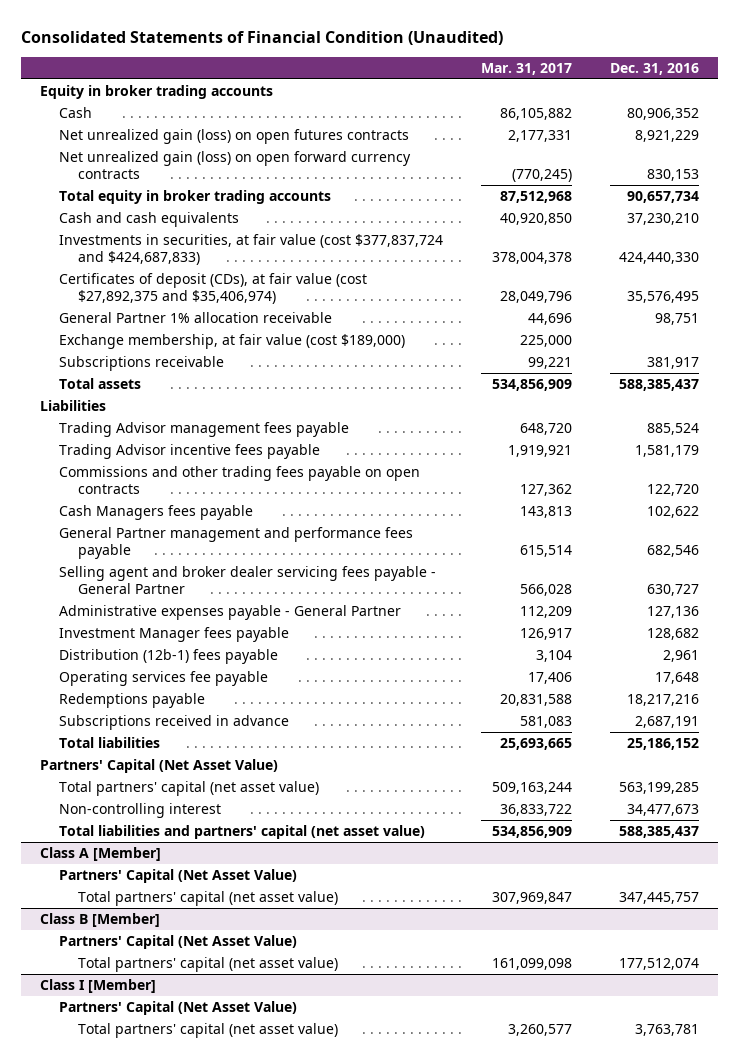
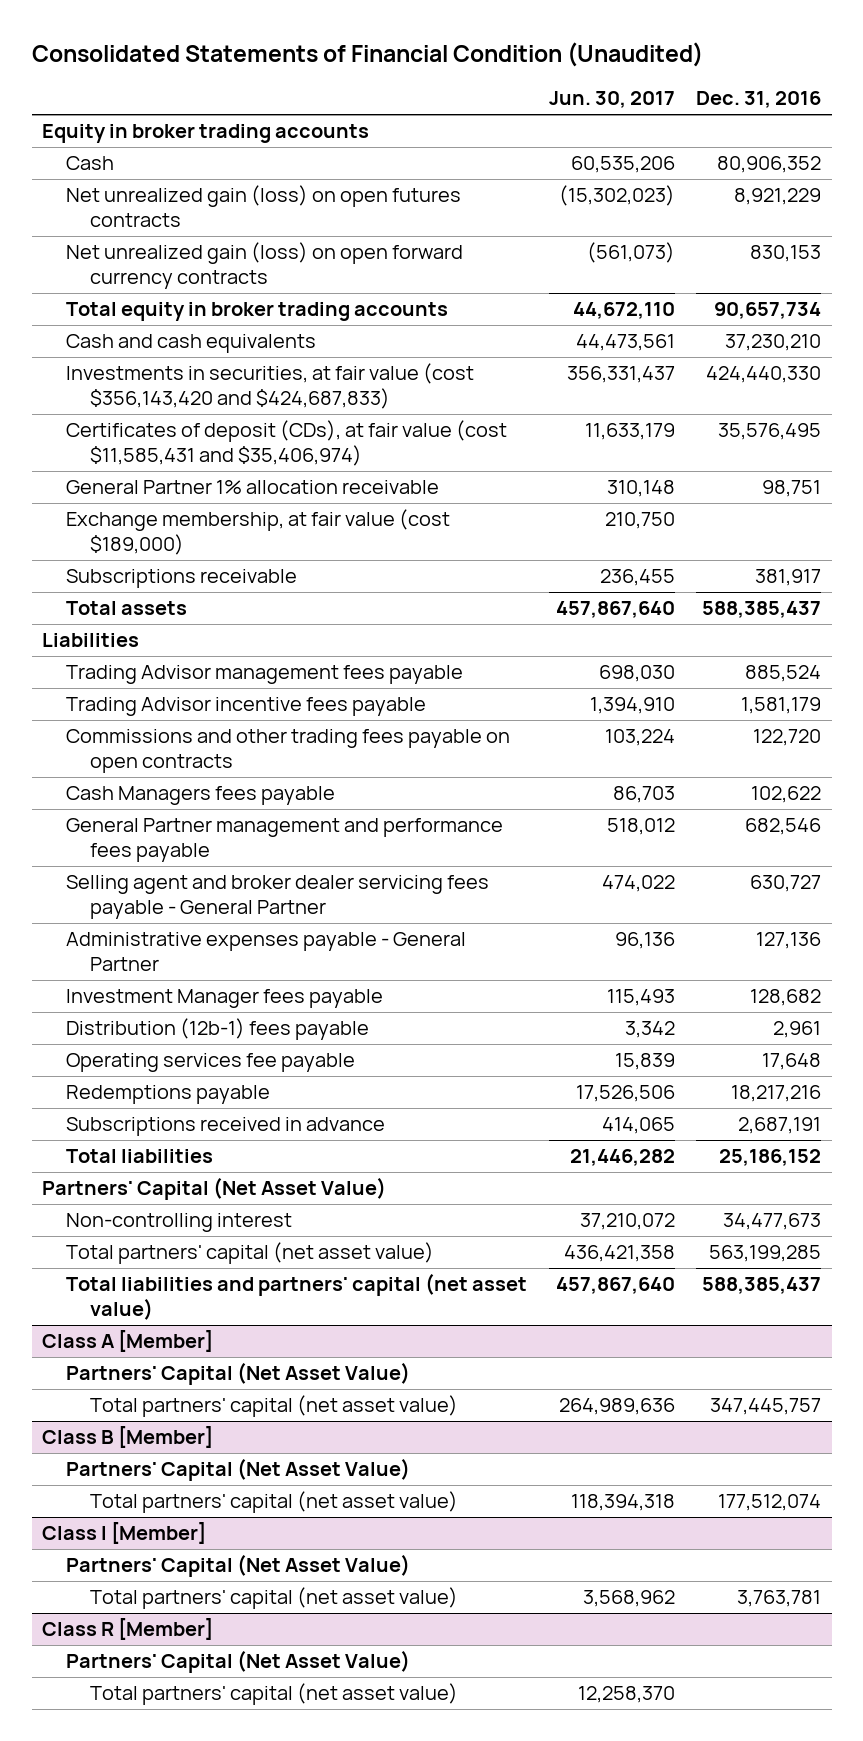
[481,62,573,75] Mar. 31, 2017 -> none
none -> [548,91,675,109] Jun. 30, 2017
[58,234,443,266] Investments in securities, at fair value (cost $377,837,724 and $424,687,833) -> [66,363,475,410] Investments in securities, at fair value (cost $356,143,420 and $424,687,833)
[58,273,367,305] Certificates of deposit (CDs), at fair value (cost $27,892,375 and $35,406,974) -> [66,420,508,467] Certificates of deposit (CDs), at fair value (cost $11,585,431 and $35,406,974)
[58,781,319,797] Total partners' capital (net asset value) -> [66,1242,435,1265] Total partners' capital (net asset value)
none -> [42,1618,214,1641] Class R [Member]
none -> [66,1650,411,1674] Partners' Capital (Net Asset Value)
none -> [90,1683,459,1706] Total partners' capital (net asset value)

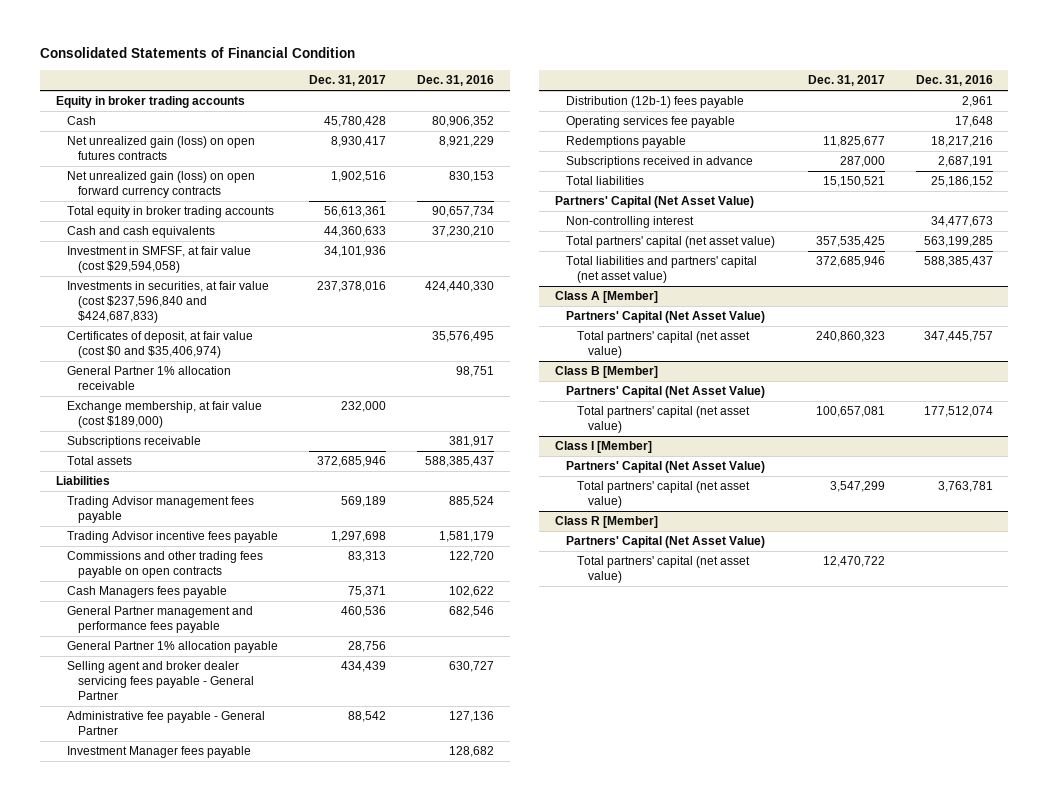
[31,42,703,68] Consolidated Statements of Financial Condition (Unaudited) -> [40,47,356,59] Consolidated Statements of Financial Condition
[548,91,675,109] Jun. 30, 2017 -> none
none -> [308,75,386,87] Dec. 31, 2017
none -> [66,246,251,273] Investment in SMFSF, at fair value (cost $29,594,058)
[66,363,475,410] Investments in securities, at fair value (cost $356,143,420 and $424,687,833) -> [66,281,269,323] Investments in securities, at fair value (cost $237,596,840 and $424,687,833)
[66,420,508,467] Certificates of deposit (CDs), at fair value (cost $11,585,431 and $35,406,974) -> [66,331,253,358] Certificates of deposit, at fair value (cost $0 and $35,406,974)
none -> [66,641,278,654] General Partner 1% allocation payable
[66,932,467,972] Administrative expenses payable - General Partner -> [66,711,265,735] Administrative fee payable - General Partner

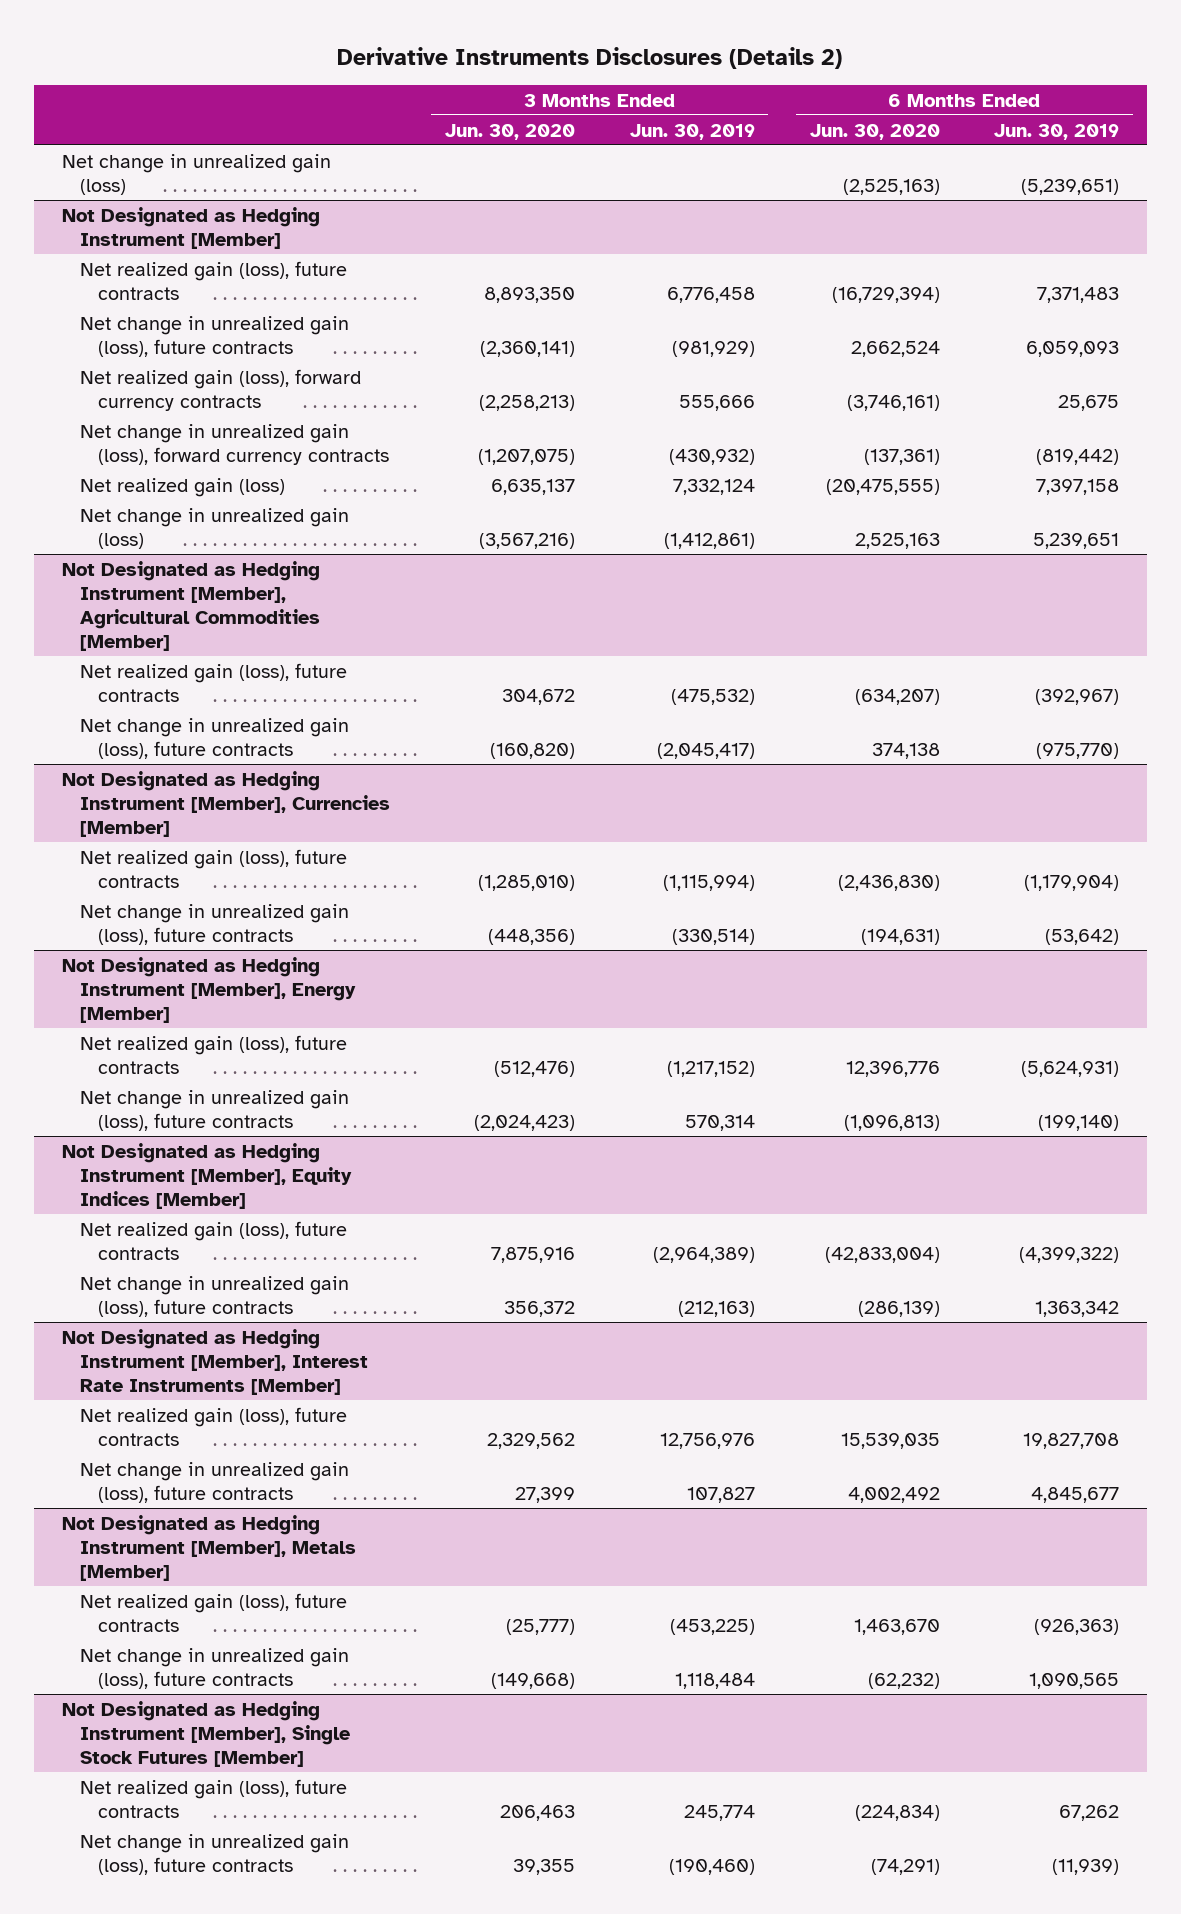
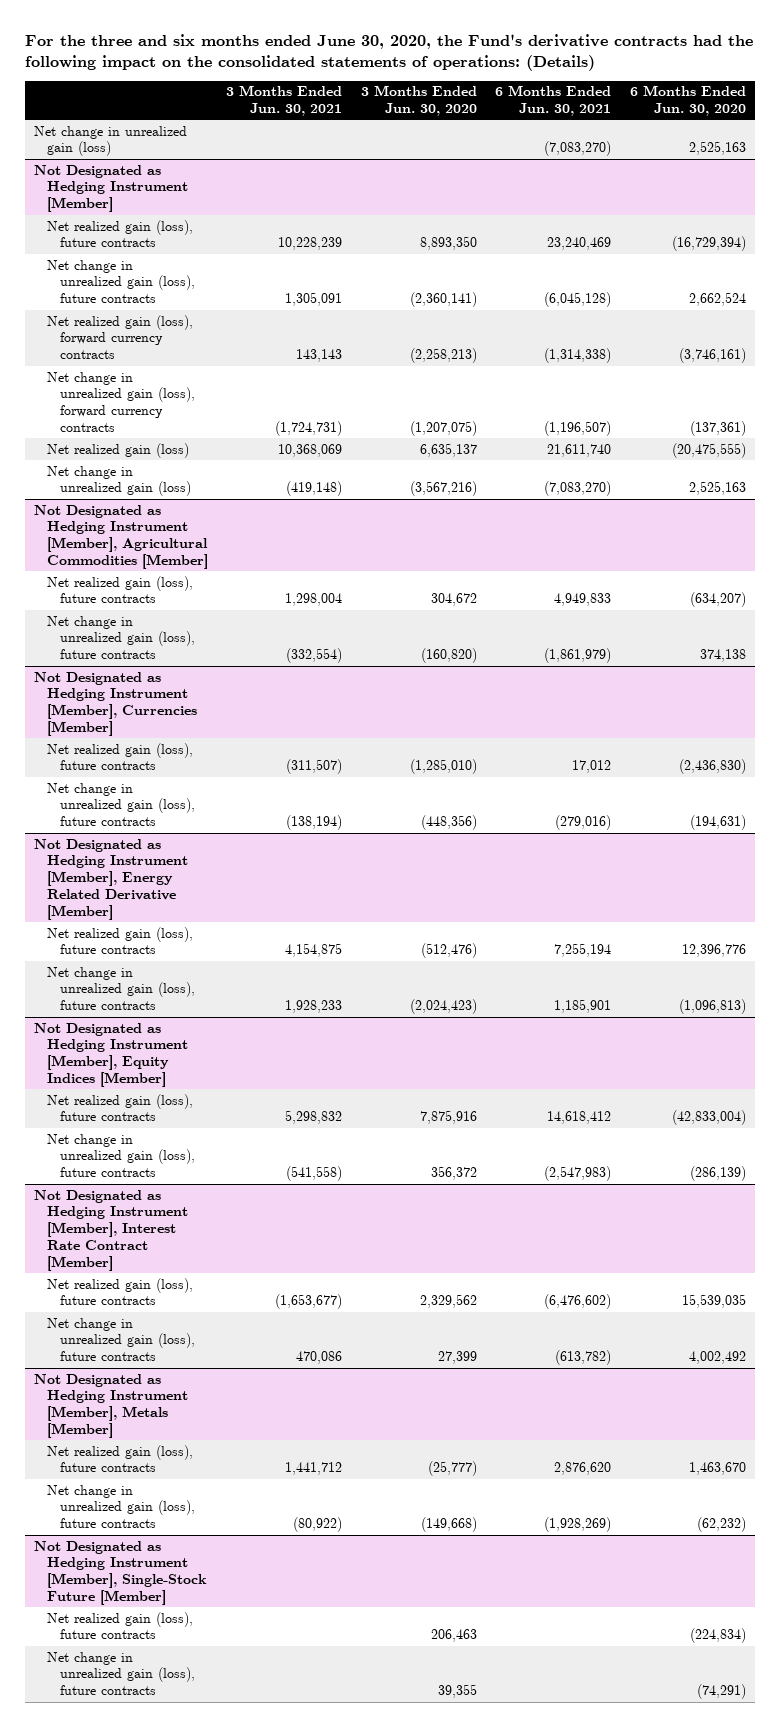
[337,47,843,70] Derivative Instruments Disclosures (Details 2) -> [24,34,753,72] For the three and six months ended June 30, 2020, the Fund's derivative contracts had the following impact on the consolidated statements of operations: (Details)
[629,123,755,140] Jun. 30, 2019 -> none
[994,123,1120,140] Jun. 30, 2019 -> none
none -> [226,85,343,117] 3 Months Ended Jun. 30, 2021
none -> [495,85,612,117] 6 Months Ended Jun. 30, 2021
[842,178,940,195] (2,525,163) -> [688,141,746,156] 2,525,163
[61,956,356,1024] Not Designated as Hedging Instrument [Member], Energy [Member] -> [34,838,188,920] Not Designated as Hedging Instrument [Member], Energy Related Derivative [Member]
[61,1328,368,1396] Not Designated as Hedging Instrument [Member], Interest Rate Instruments [Member] -> [34,1189,188,1271] Not Designated as Hedging Instrument [Member], Interest Rate Contract [Member]
[61,1700,350,1768] Not Designated as Hedging Instrument [Member], Single Stock Futures [Member] -> [34,1540,207,1606] Not Designated as Hedging Instrument [Member], Single-Stock Future [Member]

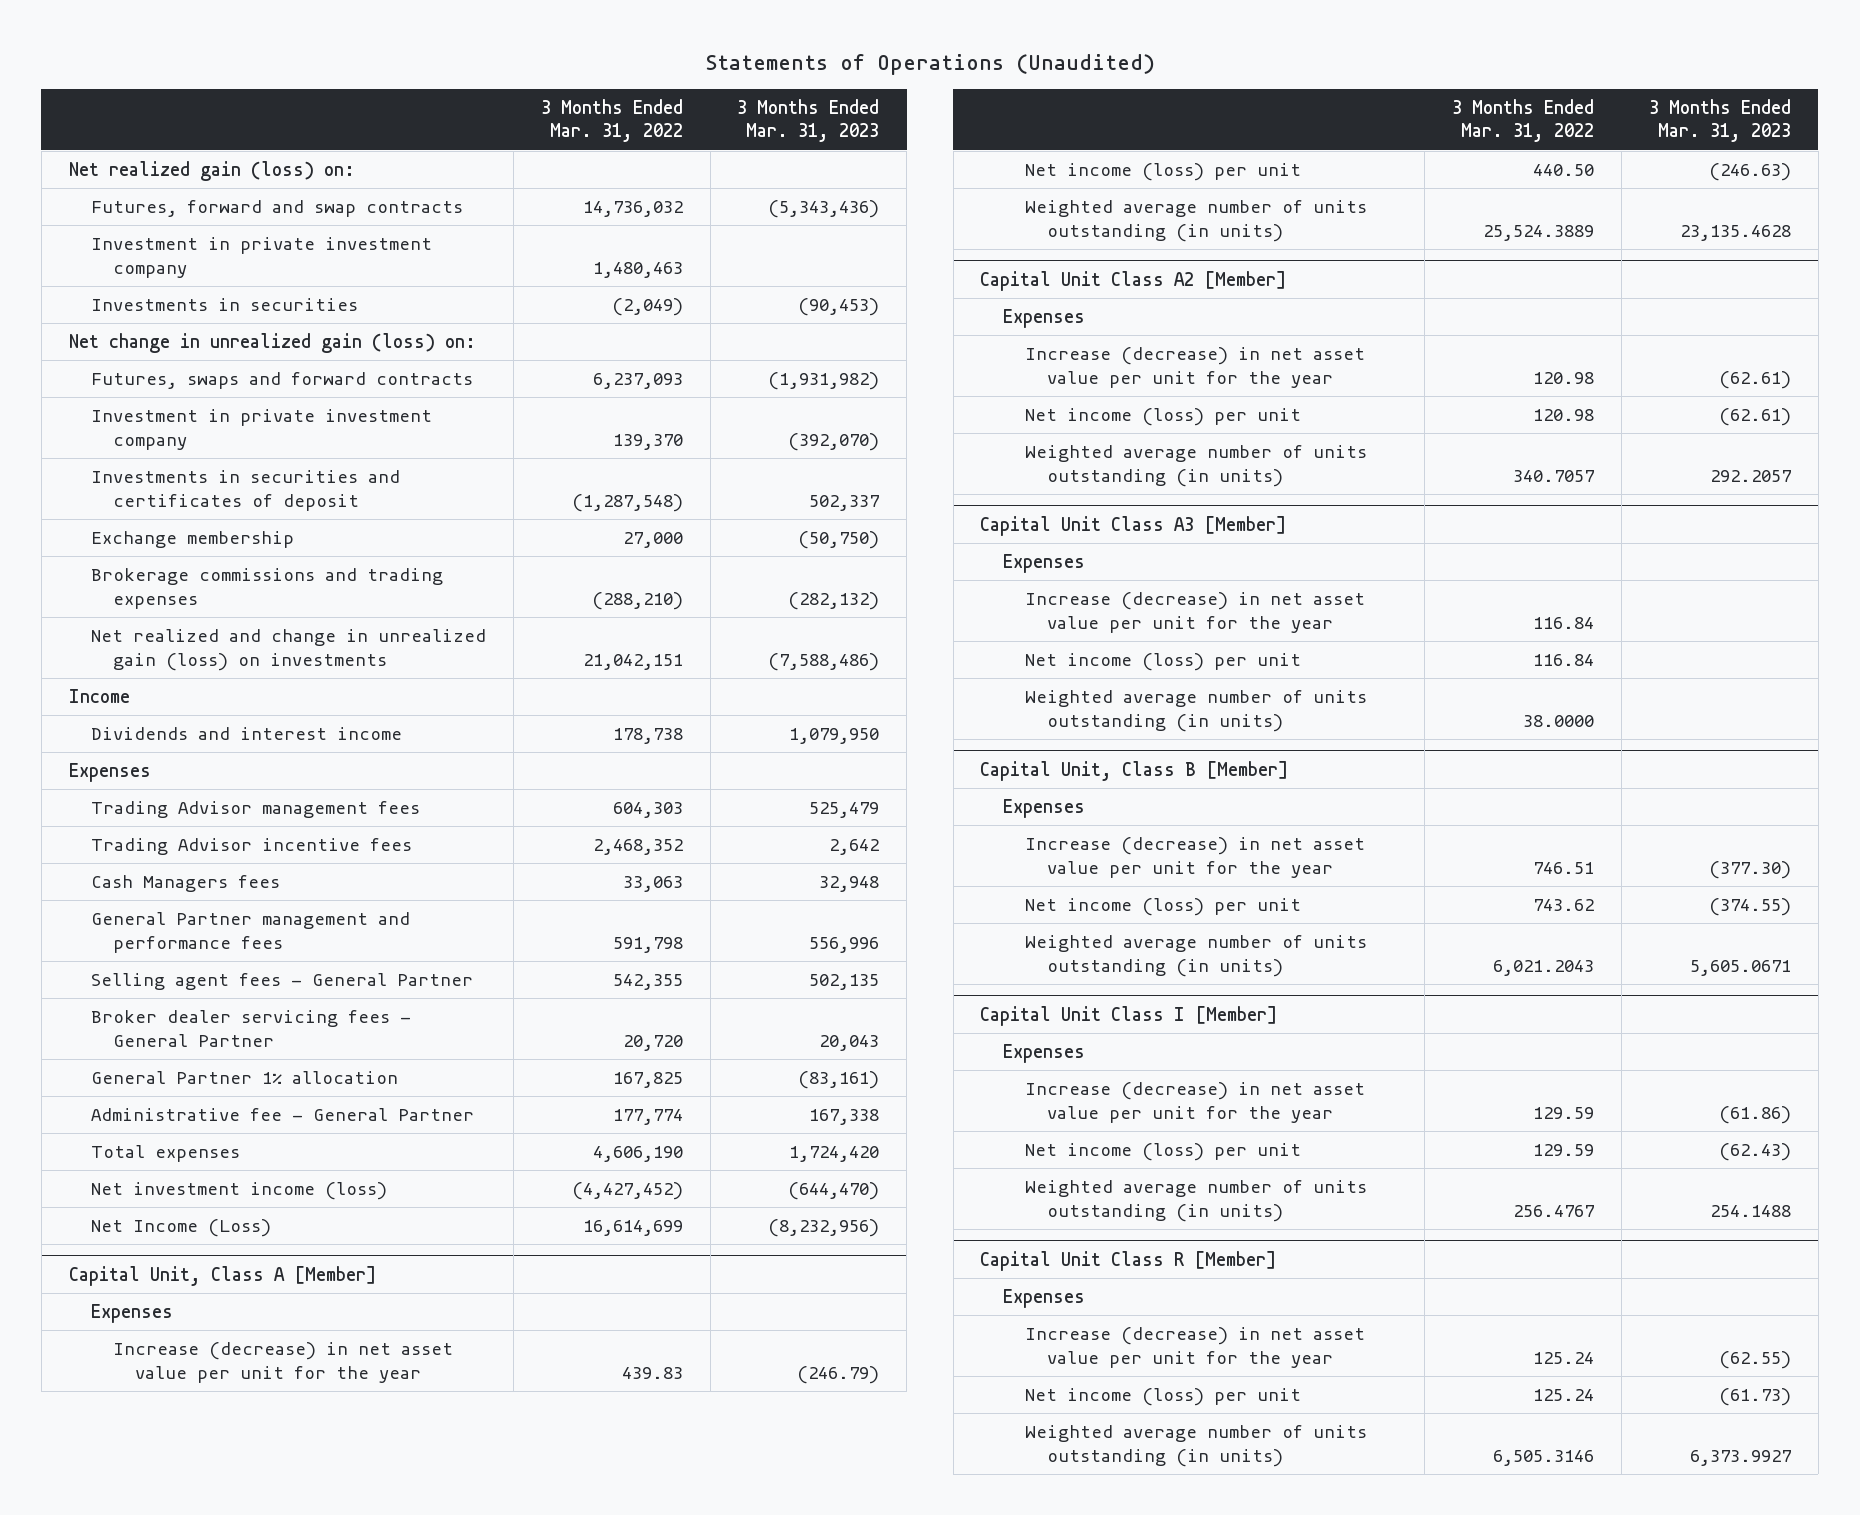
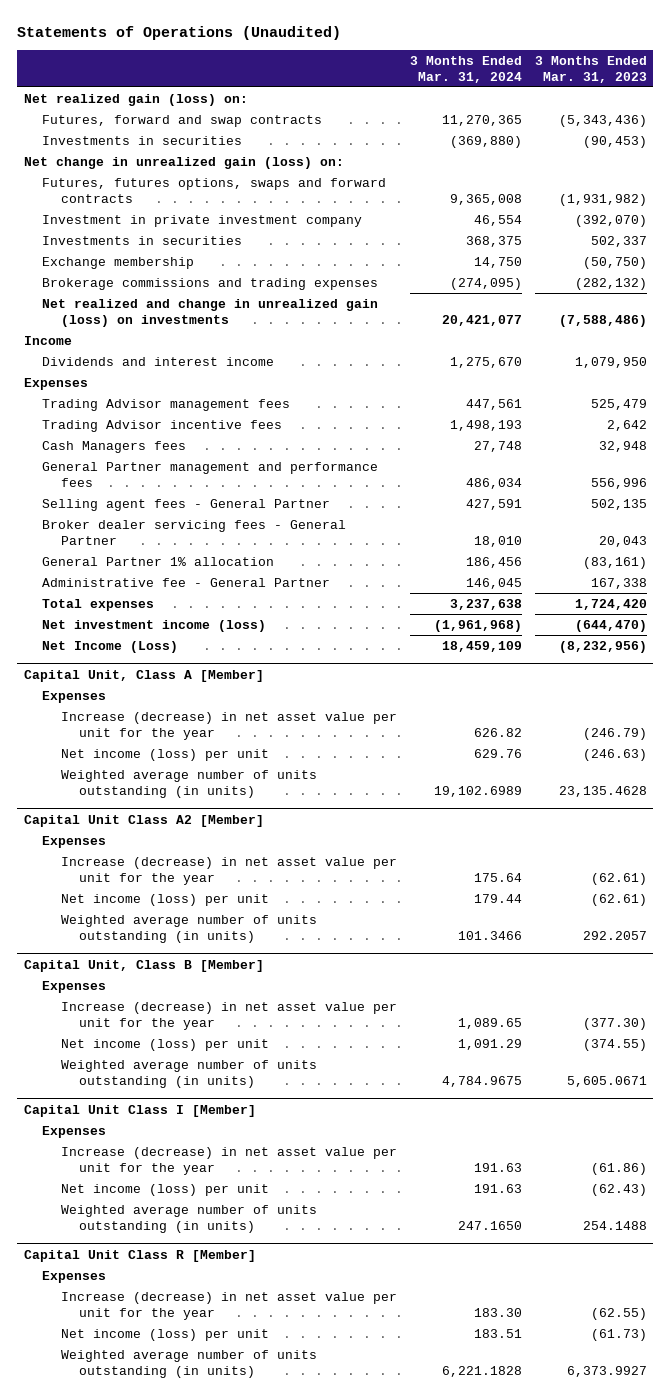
[540,98,683,143] 3 Months Ended Mar. 31, 2022 -> none
none -> [409,55,522,83] 3 Months Ended Mar. 31, 2024
[91,237,433,278] Investment in private investment company -> none
[91,372,474,390] Futures, swaps and forward contracts -> [42,177,387,203] Futures, futures options, swaps and forward contracts
[91,470,401,511] Investments in securities and certificates of deposit -> [42,235,243,245] Investments in securities
[980,515,1287,536] Capital Unit Class A3 [Member] -> none
[1002,554,1085,574] Expenses -> none
[1024,592,1365,633] Increase (decrease) in net asset value per unit for the year -> none
[1024,653,1301,672] Net income (loss) per unit -> none
[1024,690,1367,732] Weighted average number of units outstanding (in units) -> none

